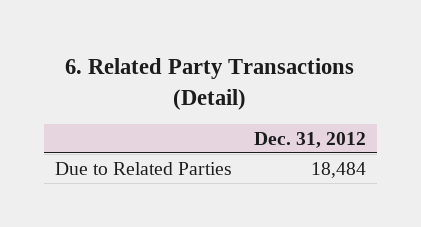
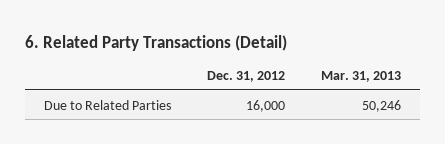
none -> [321,71,402,83] Mar. 31, 2013
[310,161,366,178] 18,484 -> [246,99,286,112] 16,000

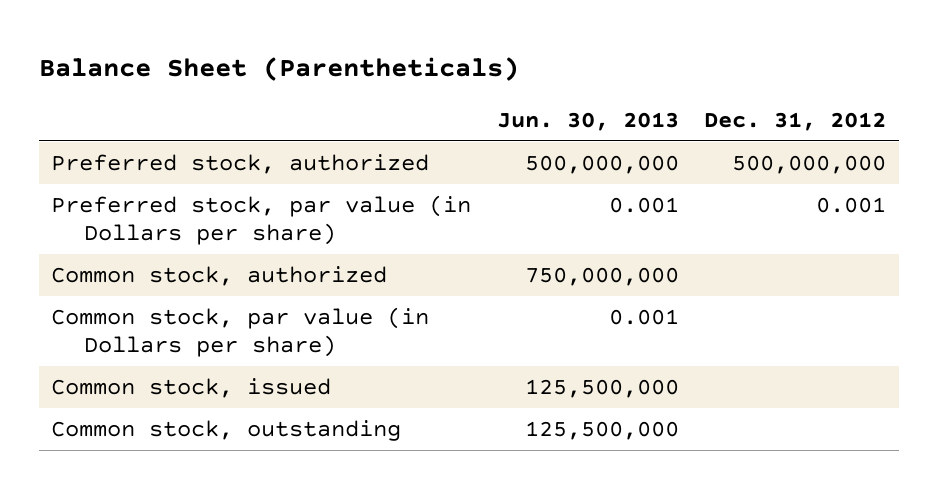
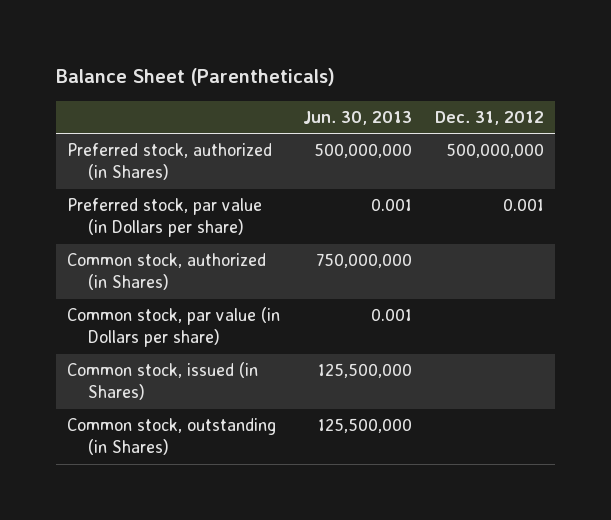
[51,153,430,174] Preferred stock, authorized -> [67,143,273,181] Preferred stock, authorized (in Shares)
[51,265,388,286] Common stock, authorized -> [67,253,267,291] Common stock, authorized (in Shares)
[51,377,332,398] Common stock, issued -> [67,362,259,401] Common stock, issued (in Shares)
[51,419,402,441] Common stock, outstanding -> [67,418,277,456] Common stock, outstanding (in Shares)

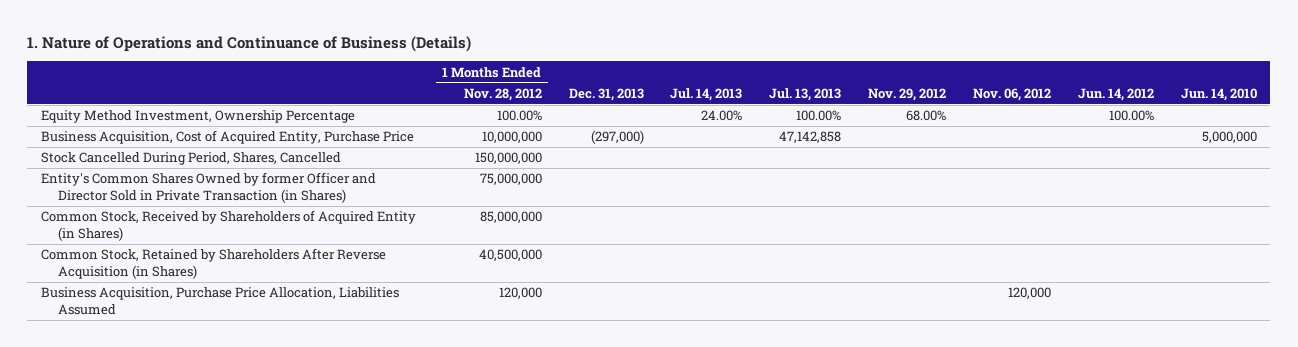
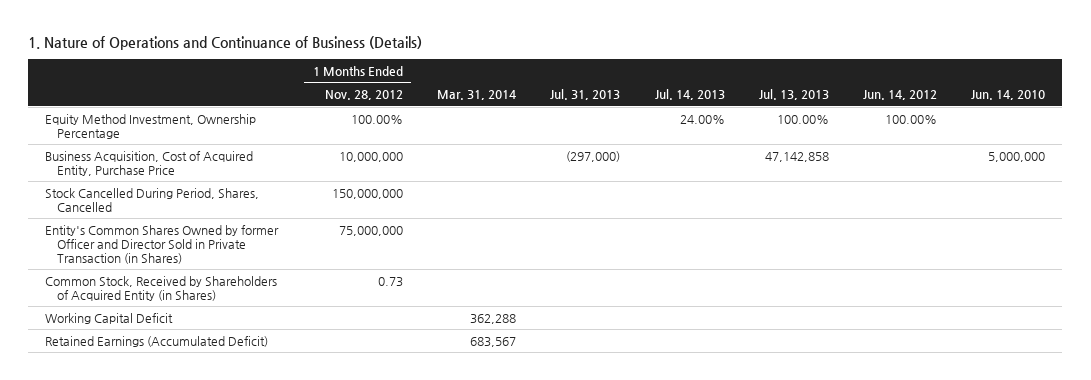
[568,87,644,101] Dec. 31, 2013 -> none
[868,87,947,101] Nov. 29, 2012 -> none
[973,87,1052,101] Nov. 06, 2012 -> none
none -> [436,90,516,101] Mar. 31, 2014
none -> [550,89,621,101] Jul. 31, 2013
[40,248,386,279] Common Stock, Retained by Shareholders After Reverse Acquisition (in Shares) -> none
[40,287,399,315] Business Acquisition, Purchase Price Allocation, Liabilities Assumed -> none
[479,211,542,224] 85,000,000 -> [377,276,403,287] 0.73
none -> [45,312,174,324] Working Capital Deficit
none -> [45,335,269,347] Retained Earnings (Accumulated Deficit)

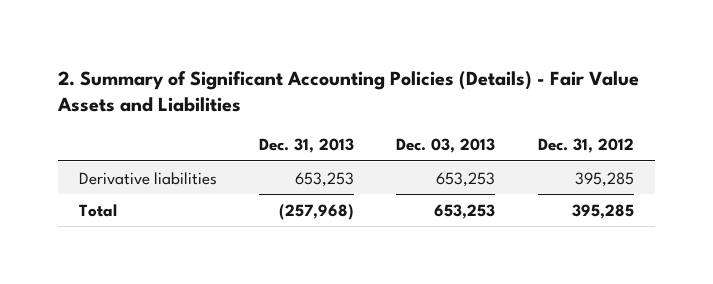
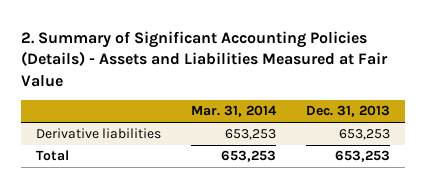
[57,70,640,113] 2. Summary of Significant Accounting Policies (Details) - Fair Value Assets and Liabilities -> [21,30,389,87] 2. Summary of Significant Accounting Policies (Details) - Assets and Liabilities Measured at Fair Value
[396,138,496,154] Dec. 03, 2013 -> none
[537,138,634,154] Dec. 31, 2012 -> none
none -> [190,105,277,118] Mar. 31, 2014
[279,203,355,220] (257,968) -> [334,150,390,163] 653,253

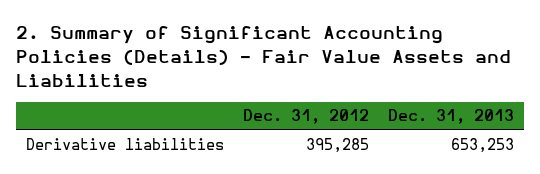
[21,30,389,87] 2. Summary of Significant Accounting Policies (Details) - Assets and Liabilities Measured at Fair Value -> [15,26,511,87] 2. Summary of Significant Accounting Policies (Details) - Fair Value Assets and Liabilities
[190,105,277,118] Mar. 31, 2014 -> none
none -> [242,109,369,125] Dec. 31, 2012
[36,150,70,162] Total -> none

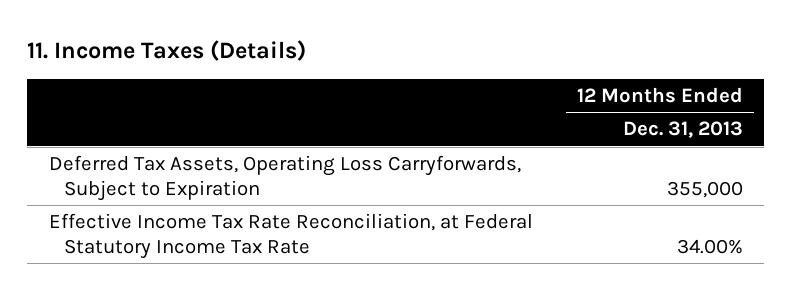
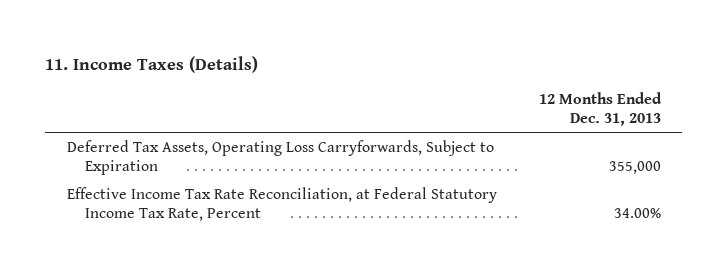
[48,213,533,259] Effective Income Tax Rate Reconciliation, at Federal Statutory Income Tax Rate -> [66,186,497,221] Effective Income Tax Rate Reconciliation, at Federal Statutory Income Tax Rate, Percent

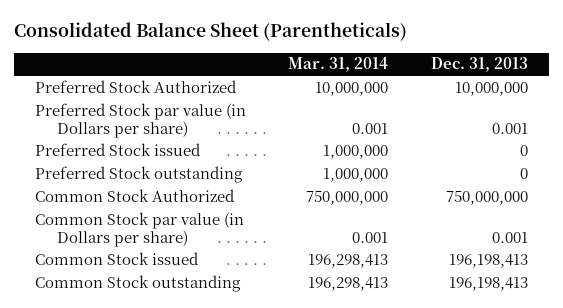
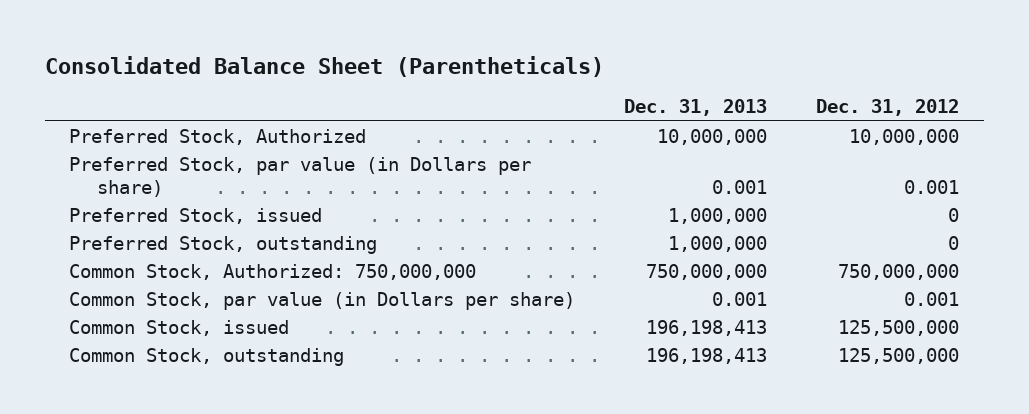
[288,57,389,73] Mar. 31, 2014 -> none
none -> [816,99,960,117] Dec. 31, 2012
[34,79,237,93] Preferred Stock Authorized -> [69,128,367,145] Preferred Stock, Authorized
[34,102,246,138] Preferred Stock par value (in Dollars per share) -> [69,156,532,197] Preferred Stock, par value (in Dollars per share)
[34,142,201,156] Preferred Stock issued -> [69,207,323,224] Preferred Stock, issued
[519,144,528,156] 0 -> [668,207,768,224] 1,000,000
[34,165,243,183] Preferred Stock outstanding -> [69,235,378,254] Preferred Stock, outstanding
[519,167,528,179] 0 -> [668,235,768,252] 1,000,000
[34,188,235,202] Common Stock Authorized -> [69,263,477,280] Common Stock, Authorized: 750,000,000
[34,211,244,247] Common Stock par value (in Dollars per share) -> [69,291,576,310] Common Stock, par value (in Dollars per share)
[34,251,199,265] Common Stock issued -> [69,319,290,336] Common Stock, issued
[34,274,241,292] Common Stock outstanding -> [69,347,345,366] Common Stock, outstanding

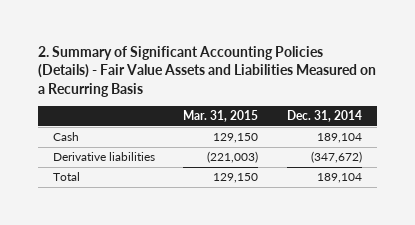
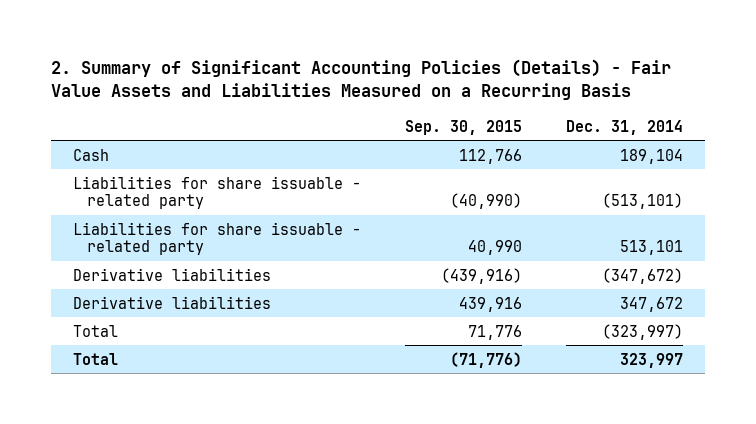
[183,109,259,122] Mar. 31, 2015 -> none
none -> [405,119,523,135] Sep. 30, 2015
none -> [73,175,362,210] Liabilities for share issuable - related party
none -> [73,221,362,256] Liabilities for share issuable - related party
none -> [73,295,272,309] Derivative liabilities
[317,173,363,184] 189,104 -> [602,323,684,340] (323,997)
none -> [73,352,119,365] Total

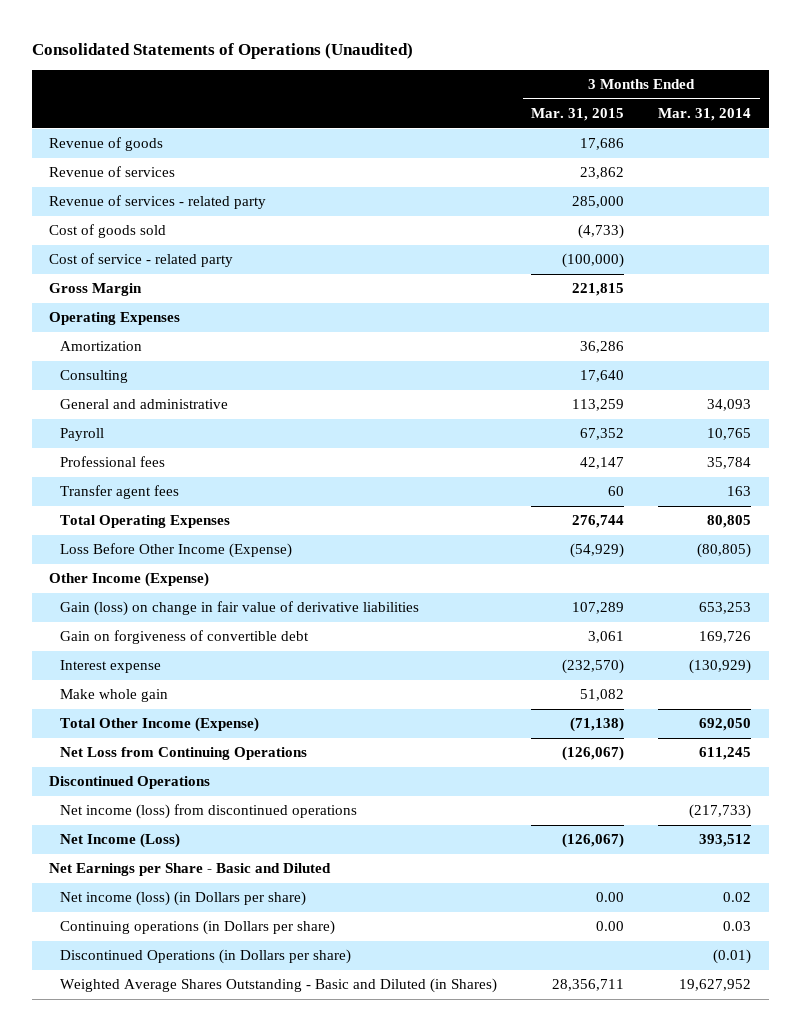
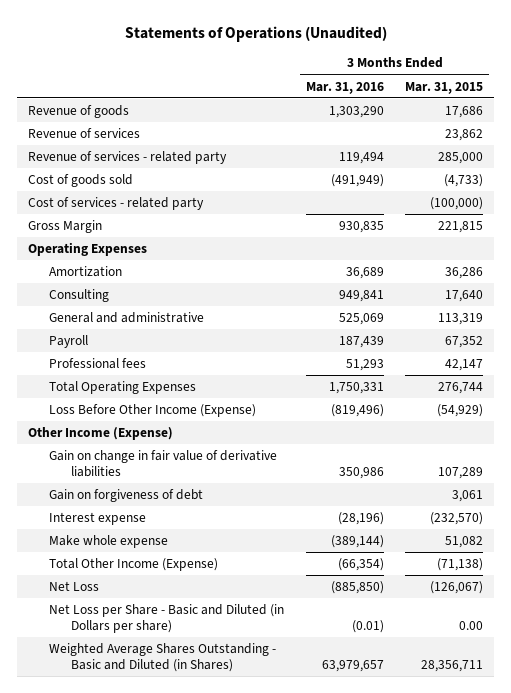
[32,43,414,60] Consolidated Statements of Operations (Unaudited) -> [124,25,387,42] Statements of Operations (Unaudited)
[658,108,752,122] Mar. 31, 2014 -> none
none -> [305,81,384,94] Mar. 31, 2016
[49,253,234,268] Cost of service - related party -> [28,197,205,211] Cost of services - related party
[572,399,625,412] 113,259 -> [438,313,484,326] 113,319
[60,485,180,500] Transfer agent fees -> none
[60,601,420,617] Gain (loss) on change in fair value of derivative liabilities -> [49,450,278,478] Gain on change in fair value of derivative liabilities
[60,630,310,645] Gain on forgiveness of convertible debt -> [49,489,204,503] Gain on forgiveness of debt
[60,689,169,703] Make whole gain -> [49,535,169,549] Make whole expense
[60,747,308,761] Net Loss from Continuing Operations -> none
[49,776,211,790] Discontinued Operations -> none
[60,804,358,820] Net income (loss) from discontinued operations -> none
[49,863,332,877] Net Earnings per Share - Basic and Diluted -> none
[60,920,336,936] Continuing operations (in Dollars per share) -> none
[60,949,352,965] Discontinued Operations (in Dollars per share) -> none
[60,833,181,849] Net Income (Loss) -> [49,581,100,592] Net Loss
[60,891,307,907] Net income (loss) (in Dollars per share) -> [49,604,285,634] Net Loss per Share - Basic and Diluted (in Dollars per share)

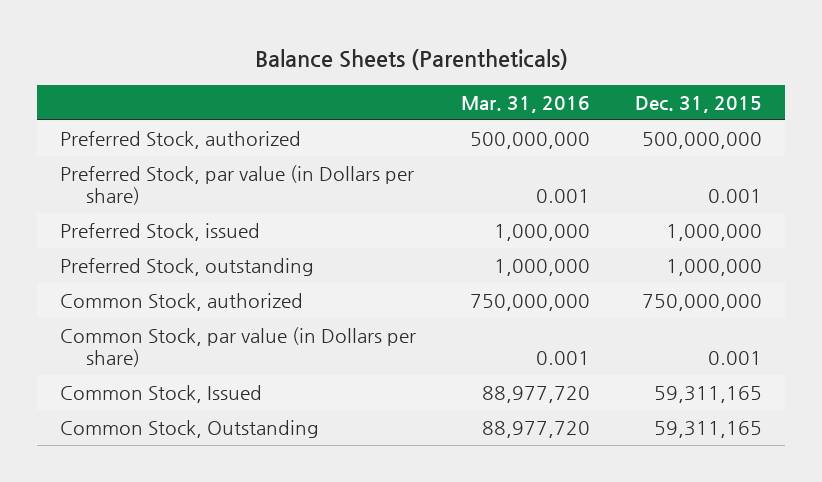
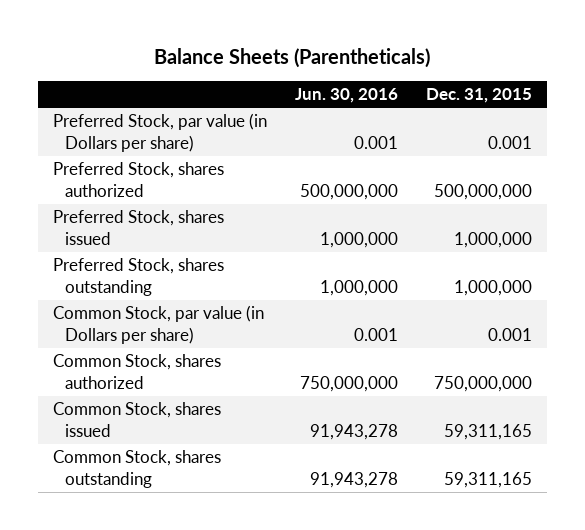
[461,96,591,114] Mar. 31, 2016 -> none
none -> [294,88,398,104] Jun. 30, 2016
[59,130,301,149] Preferred Stock, authorized -> none
[59,292,303,311] Common Stock, authorized -> none
none -> [52,162,224,197] Preferred Stock, shares authorized
[59,222,260,241] Preferred Stock, issued -> [52,210,224,245] Preferred Stock, shares issued
[59,257,314,276] Preferred Stock, outstanding -> [52,258,224,296] Preferred Stock, shares outstanding
none -> [52,354,221,389] Common Stock, shares authorized
[59,384,262,403] Common Stock, Issued -> [52,402,221,437] Common Stock, shares issued
[59,419,319,438] Common Stock, Outstanding -> [52,450,221,488] Common Stock, shares outstanding

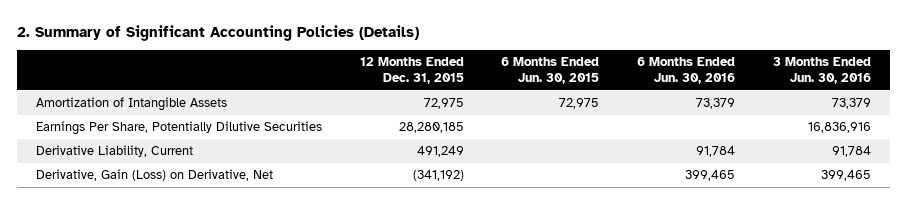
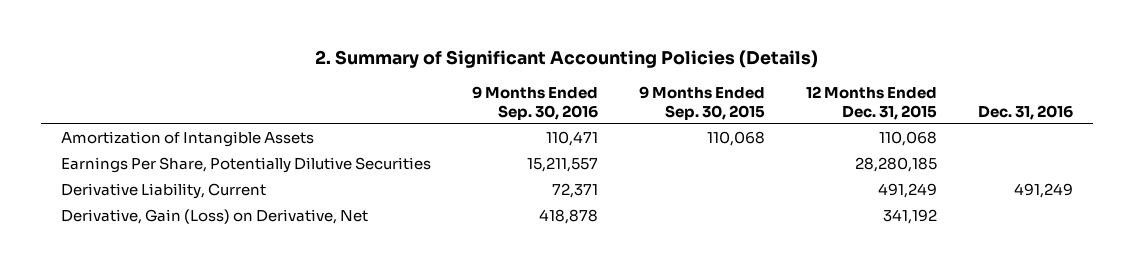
[501,56,600,85] 6 Months Ended Jun. 30, 2015 -> none
[637,56,736,85] 6 Months Ended Jun. 30, 2016 -> none
[772,56,871,85] 3 Months Ended Jun. 30, 2016 -> none
none -> [472,85,599,120] 9 Months Ended Sep. 30, 2016
none -> [638,85,765,120] 9 Months Ended Sep. 30, 2015
none -> [977,104,1073,120] Dec. 31, 2016
[423,98,464,110] 72,975 -> [878,131,937,147] 110,068
[412,170,464,182] (341,192) -> [882,209,937,225] 341,192

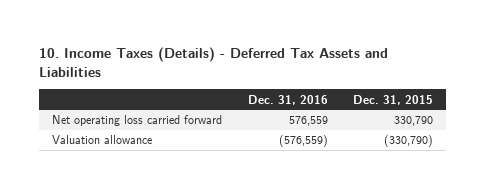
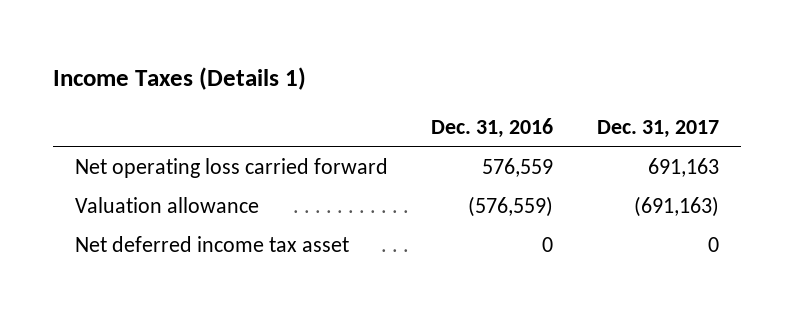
[39,47,389,78] 10. Income Taxes (Details) - Deferred Tax Assets and Liabilities -> [52,67,306,91] Income Taxes (Details 1)
[353,94,434,105] Dec. 31, 2015 -> none
none -> [596,120,719,139] Dec. 31, 2017
none -> [74,236,349,253] Net deferred income tax asset

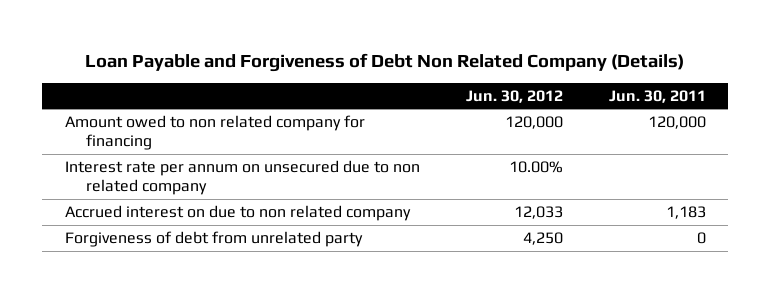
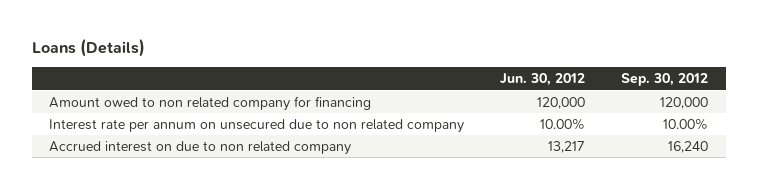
[85,52,685,72] Loan Payable and Forgiveness of Debt Non Related Company (Details) -> [31,39,145,58] Loans (Details)
[608,89,706,103] Jun. 30, 2011 -> none
none -> [620,73,708,87] Sep. 30, 2012
[65,231,364,248] Forgiveness of debt from unrelated party -> none
[513,206,563,220] 12,033 -> [548,140,586,153] 13,217

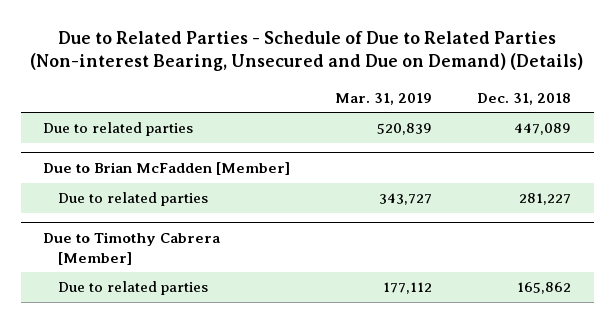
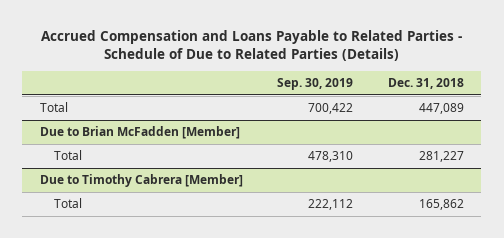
[30,31,584,72] Due to Related Parties - Schedule of Due to Related Parties (Non-interest Bearing, Unsecured and Due on Demand) (Details) -> [40,29,462,61] Accrued Compensation and Loans Payable to Related Parties - Schedule of Due to Related Parties (Details)
[335,92,433,105] Mar. 31, 2019 -> none
none -> [277,77,354,90] Sep. 30, 2019
[43,122,194,137] Due to related parties -> [39,102,68,113] Total
[58,192,209,207] Due to related parties -> [53,150,82,161] Total
[58,281,209,296] Due to related parties -> [53,198,82,209] Total

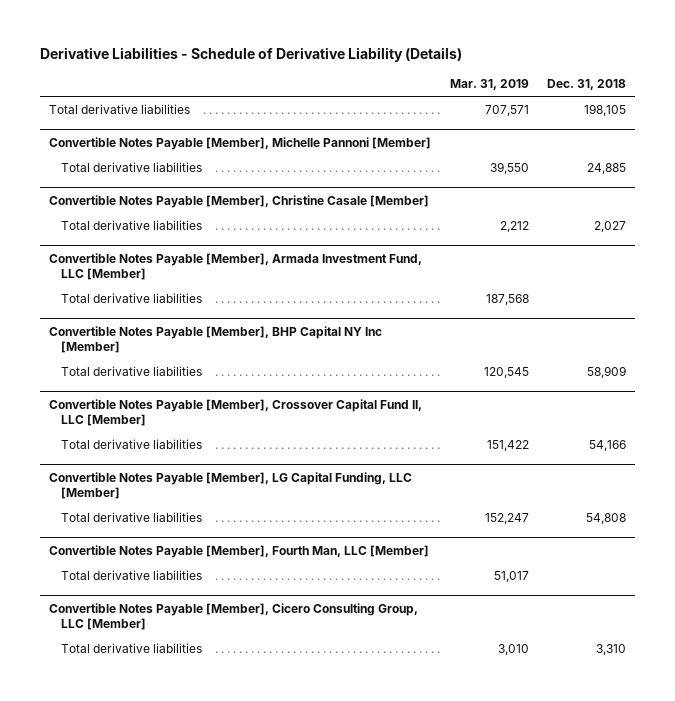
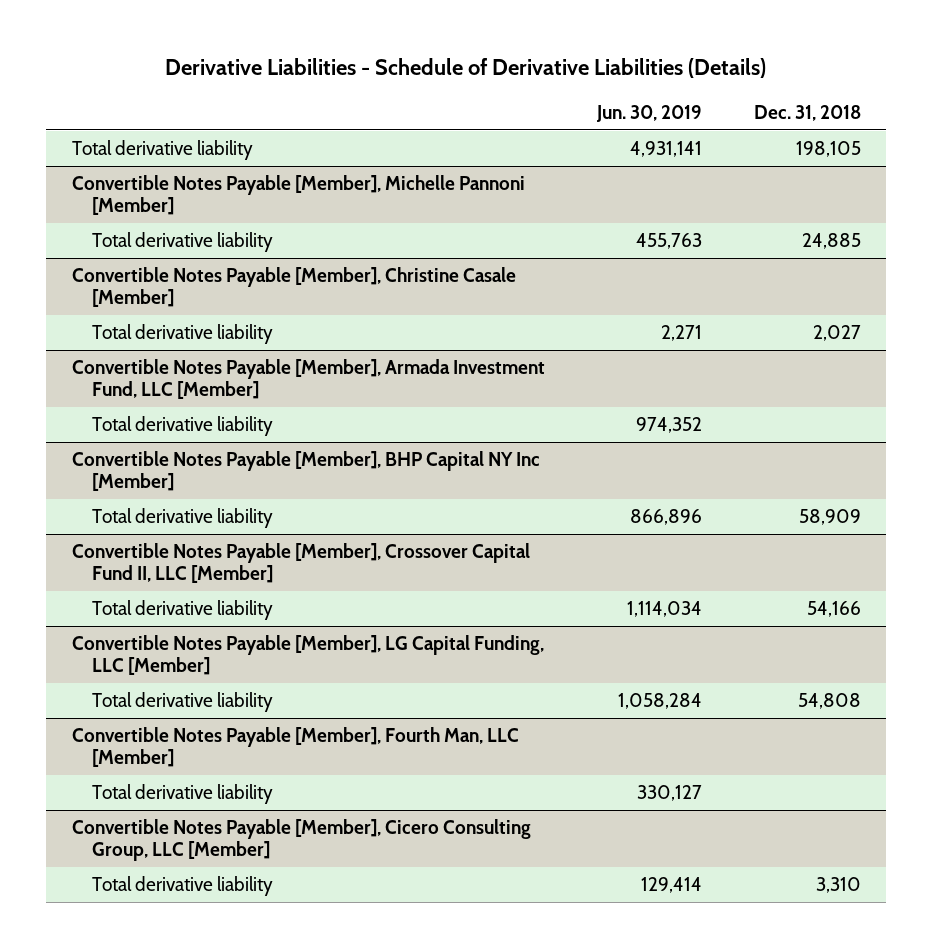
[39,46,462,62] Derivative Liabilities - Schedule of Derivative Liability (Details) -> [165,58,767,79] Derivative Liabilities - Schedule of Derivative Liabilities (Details)
[449,79,529,91] Mar. 31, 2019 -> none
none -> [595,104,702,122] Jun. 30, 2019
[49,104,191,115] Total derivative liabilities -> [71,140,253,161] Total derivative liability
[61,162,203,173] Total derivative liabilities -> [92,232,274,253] Total derivative liability
[61,220,203,231] Total derivative liabilities -> [92,324,274,345] Total derivative liability
[61,293,203,304] Total derivative liabilities -> [92,416,274,437] Total derivative liability
[61,366,203,377] Total derivative liabilities -> [92,508,274,529] Total derivative liability
[61,439,203,450] Total derivative liabilities -> [92,600,274,621] Total derivative liability
[61,512,203,523] Total derivative liabilities -> [92,692,274,713] Total derivative liability
[61,570,203,581] Total derivative liabilities -> [92,784,274,805] Total derivative liability
[61,643,203,654] Total derivative liabilities -> [92,876,274,897] Total derivative liability

